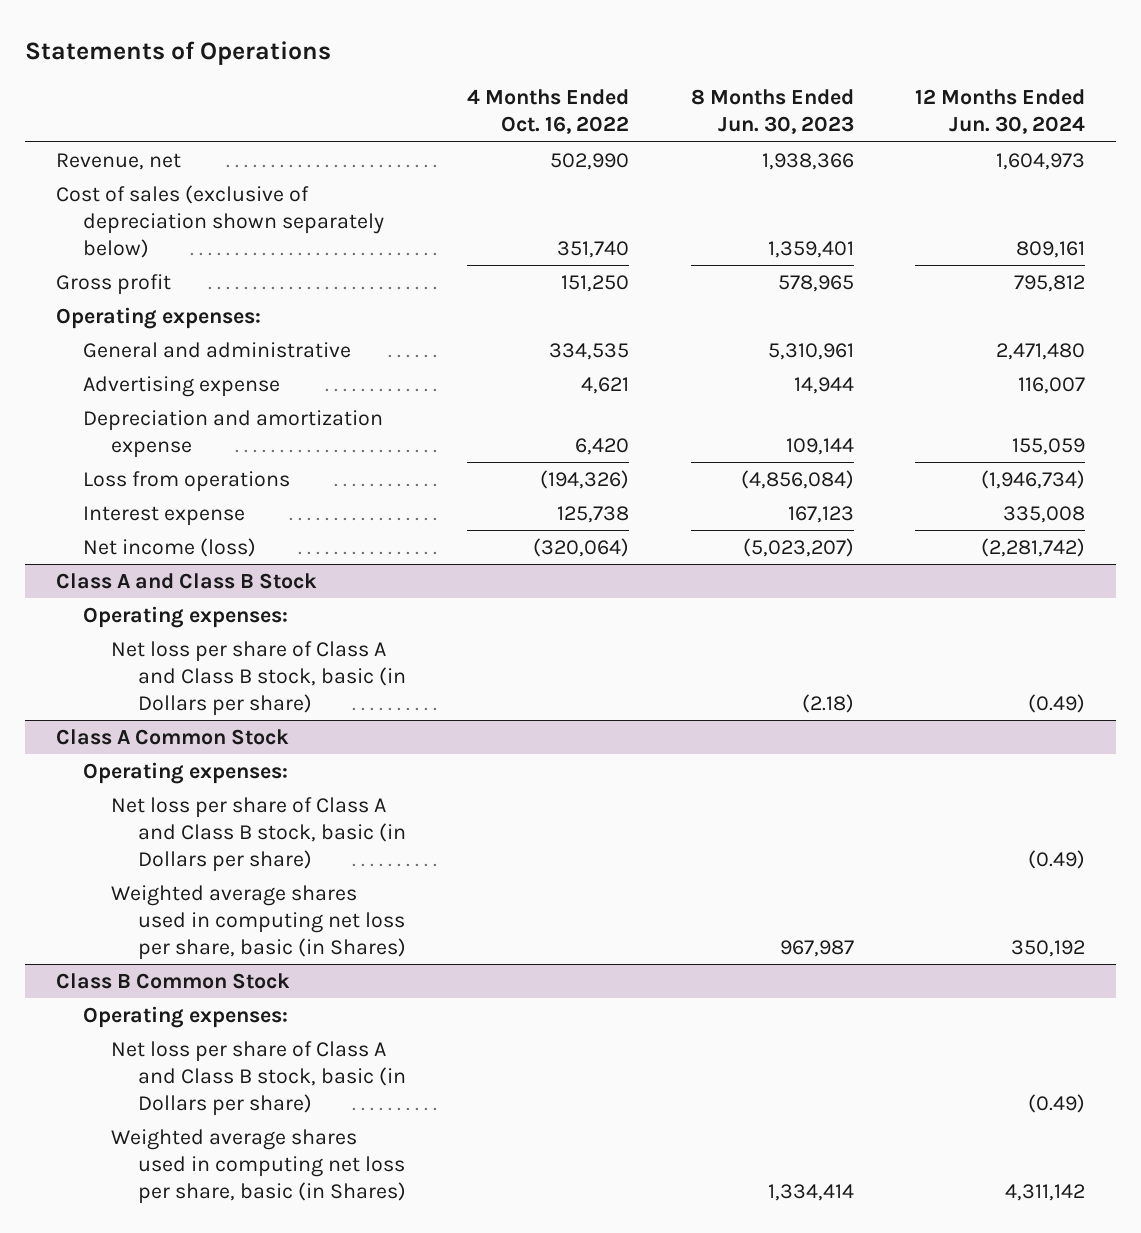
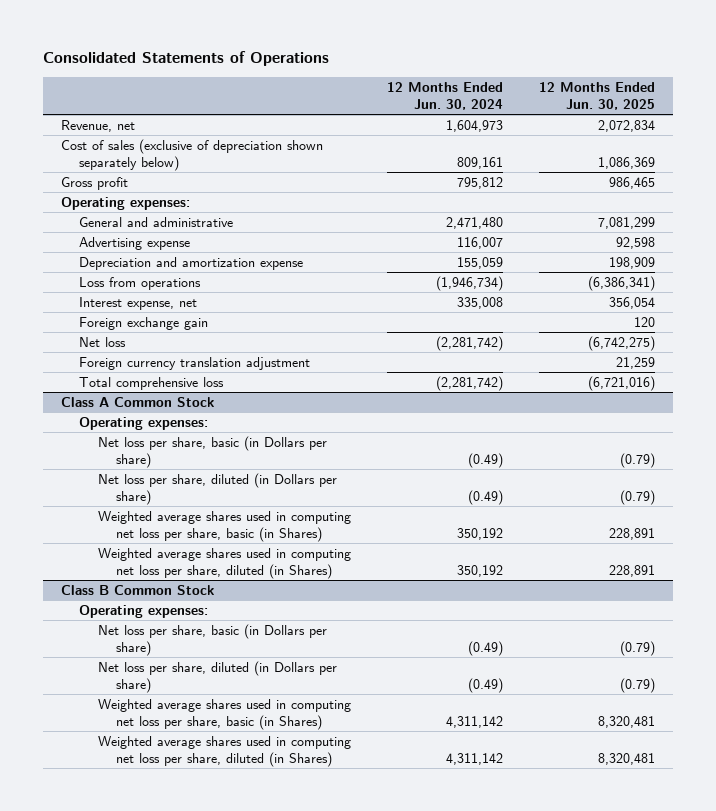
[25,40,332,65] Statements of Operations -> [42,51,329,67] Consolidated Statements of Operations
[467,89,630,135] 4 Months Ended Oct. 16, 2022 -> none
[690,89,854,135] 8 Months Ended Jun. 30, 2023 -> none
none -> [539,81,656,110] 12 Months Ended Jun. 30, 2025
[56,572,318,589] Class A and Class B Stock -> none
[83,605,289,628] Operating expenses: -> none
[110,640,406,716] Net loss per share of Class A and Class B stock, basic (in Dollars per share) -> none
[83,505,246,526] Interest expense -> [79,296,198,310] Interest expense, net
none -> [79,316,209,330] Foreign exchange gain
[83,537,257,557] Net income (loss) -> [79,336,127,347] Net loss
none -> [79,356,311,370] Foreign currency translation adjustment
none -> [79,376,225,390] Total comprehensive loss
[110,796,406,872] Net loss per share of Class A and Class B stock, basic (in Dollars per share) -> [97,435,327,468] Net loss per share, basic (in Dollars per share)
none -> [97,472,337,505] Net loss per share, diluted (in Dollars per share)
none -> [97,547,351,579] Weighted average shares used in computing net loss per share, diluted (in Shares)
[110,1040,406,1116] Net loss per share of Class A and Class B stock, basic (in Dollars per share) -> [97,623,327,656] Net loss per share, basic (in Dollars per share)
none -> [97,660,337,693] Net loss per share, diluted (in Dollars per share)
none -> [97,735,351,767] Weighted average shares used in computing net loss per share, diluted (in Shares)

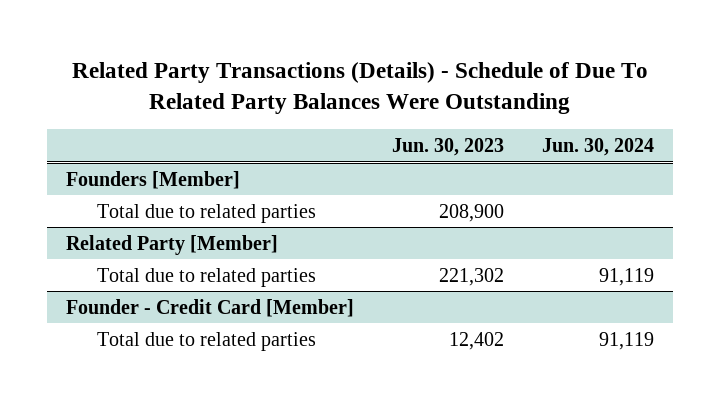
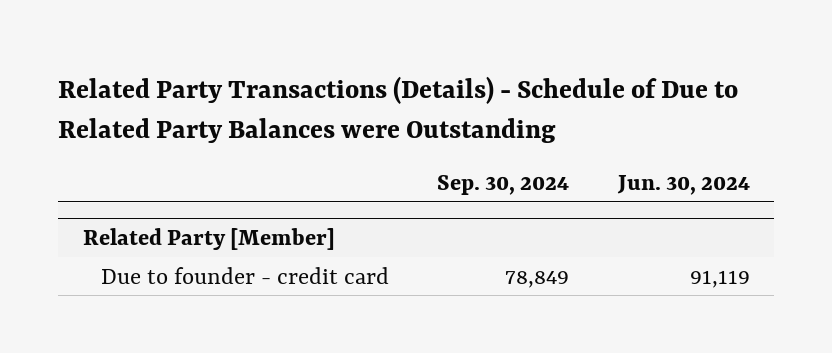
[71,62,648,115] Related Party Transactions (Details) - Schedule of Due To Related Party Balances Were Outstanding -> [58,76,739,143] Related Party Transactions (Details) - Schedule of Due to Related Party Balances were Outstanding
[391,137,504,156] Jun. 30, 2023 -> none
none -> [437,174,570,195] Sep. 30, 2024
[65,170,240,189] Founders [Member] -> none
[97,203,317,223] Total due to related parties -> none
[65,298,354,317] Founder - Credit Card [Member] -> none
[97,331,317,351] Total due to related parties -> none
[97,267,317,287] Total due to related parties -> [100,266,389,284] Due to founder - credit card

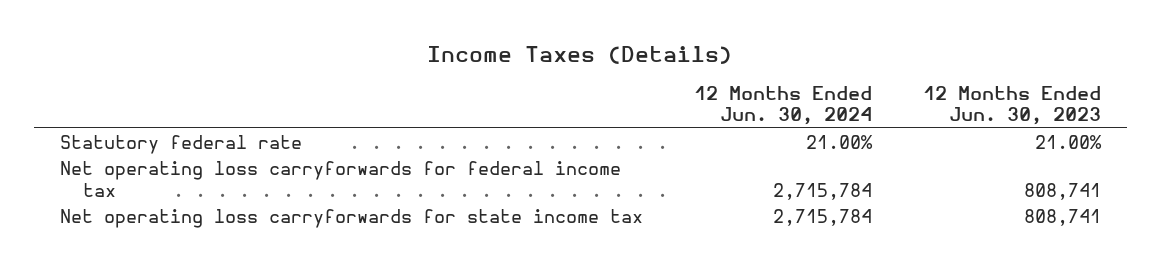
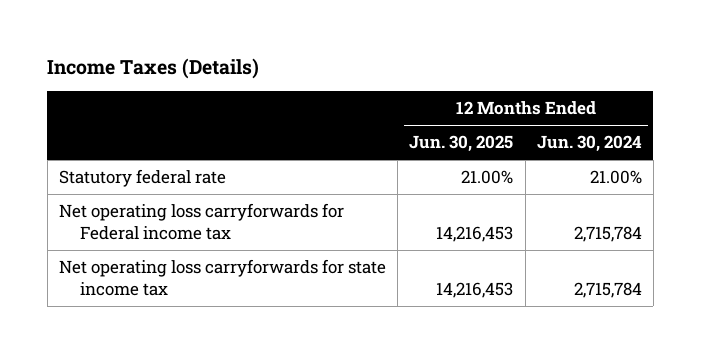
[923,85,1102,126] 12 Months Ended Jun. 30, 2023 -> none
none -> [409,135,514,153] Jun. 30, 2025
[59,160,621,197] Net operating loss carryforwards for federal income tax -> [58,203,344,240] Net operating loss carryforwards for Federal income tax

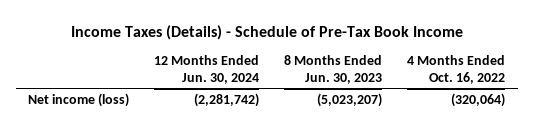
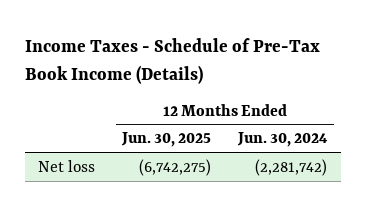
[70,24,463,40] Income Taxes (Details) - Schedule of Pre-Tax Book Income -> [24,38,320,84] Income Taxes - Schedule of Pre-Tax Book Income (Details)
[284,54,383,85] 8 Months Ended Jun. 30, 2023 -> none
[407,54,506,85] 4 Months Ended Oct. 16, 2022 -> none
none -> [121,132,212,148] Jun. 30, 2025
[28,92,130,107] Net income (loss) -> [38,159,96,172] Net loss

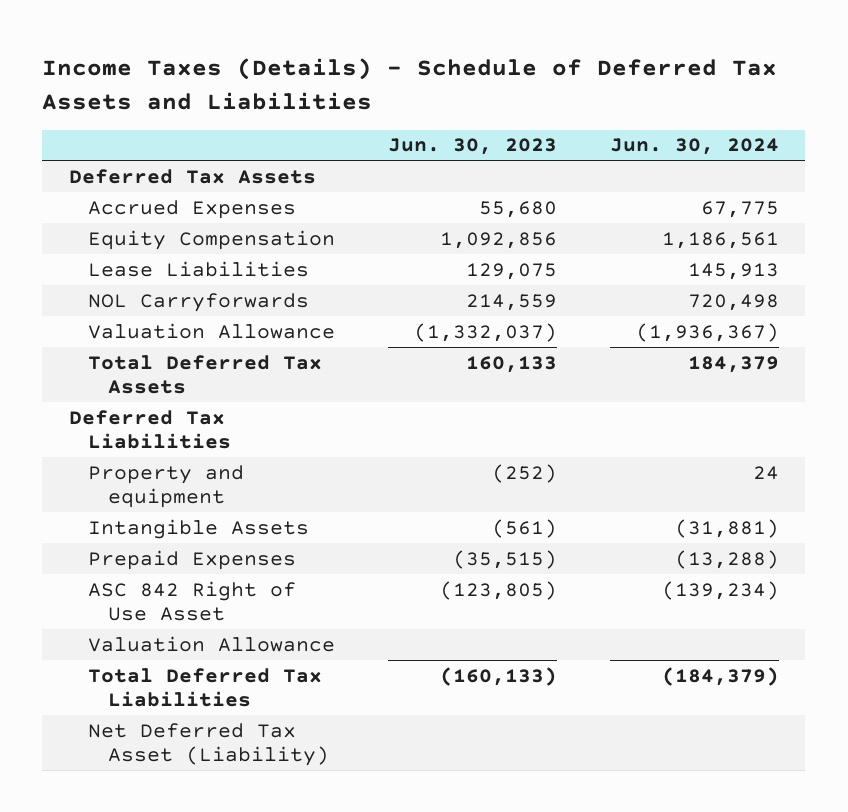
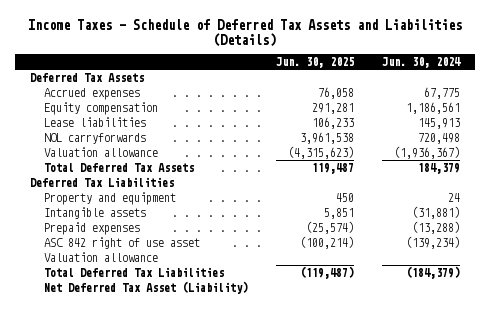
[42,58,778,110] Income Taxes (Details) - Schedule of Deferred Tax Assets and Liabilities -> [27,19,462,47] Income Taxes - Schedule of Deferred Tax Assets and Liabilities (Details)
[388,138,558,156] Jun. 30, 2023 -> none
none -> [276,57,355,69] Jun. 30, 2025
[88,199,297,219] Accrued Expenses -> [43,87,140,100] Accrued expenses
[88,229,336,250] Equity Compensation -> [43,101,158,115] Equity compensation
[88,260,310,277] Lease Liabilities -> [43,116,146,127] Lease liabilities
[88,292,310,312] NOL Carryforwards -> [43,132,146,144] NOL carryforwards
[88,322,336,339] Valuation Allowance -> [43,146,158,157] Valuation allowance
[88,518,310,539] Intangible Assets -> [43,206,146,219] Intangible assets
[88,549,297,570] Prepaid Expenses -> [43,221,140,235] Prepaid expenses
[88,580,297,622] ASC 842 Right of Use Asset -> [43,236,200,249] ASC 842 right of use asset
[88,635,336,652] Valuation Allowance -> [43,251,158,262] Valuation allowance

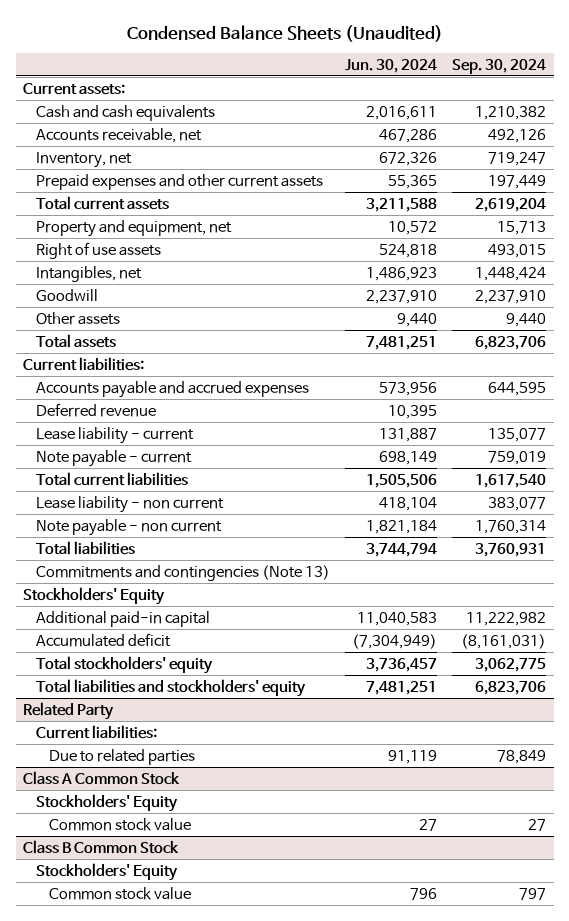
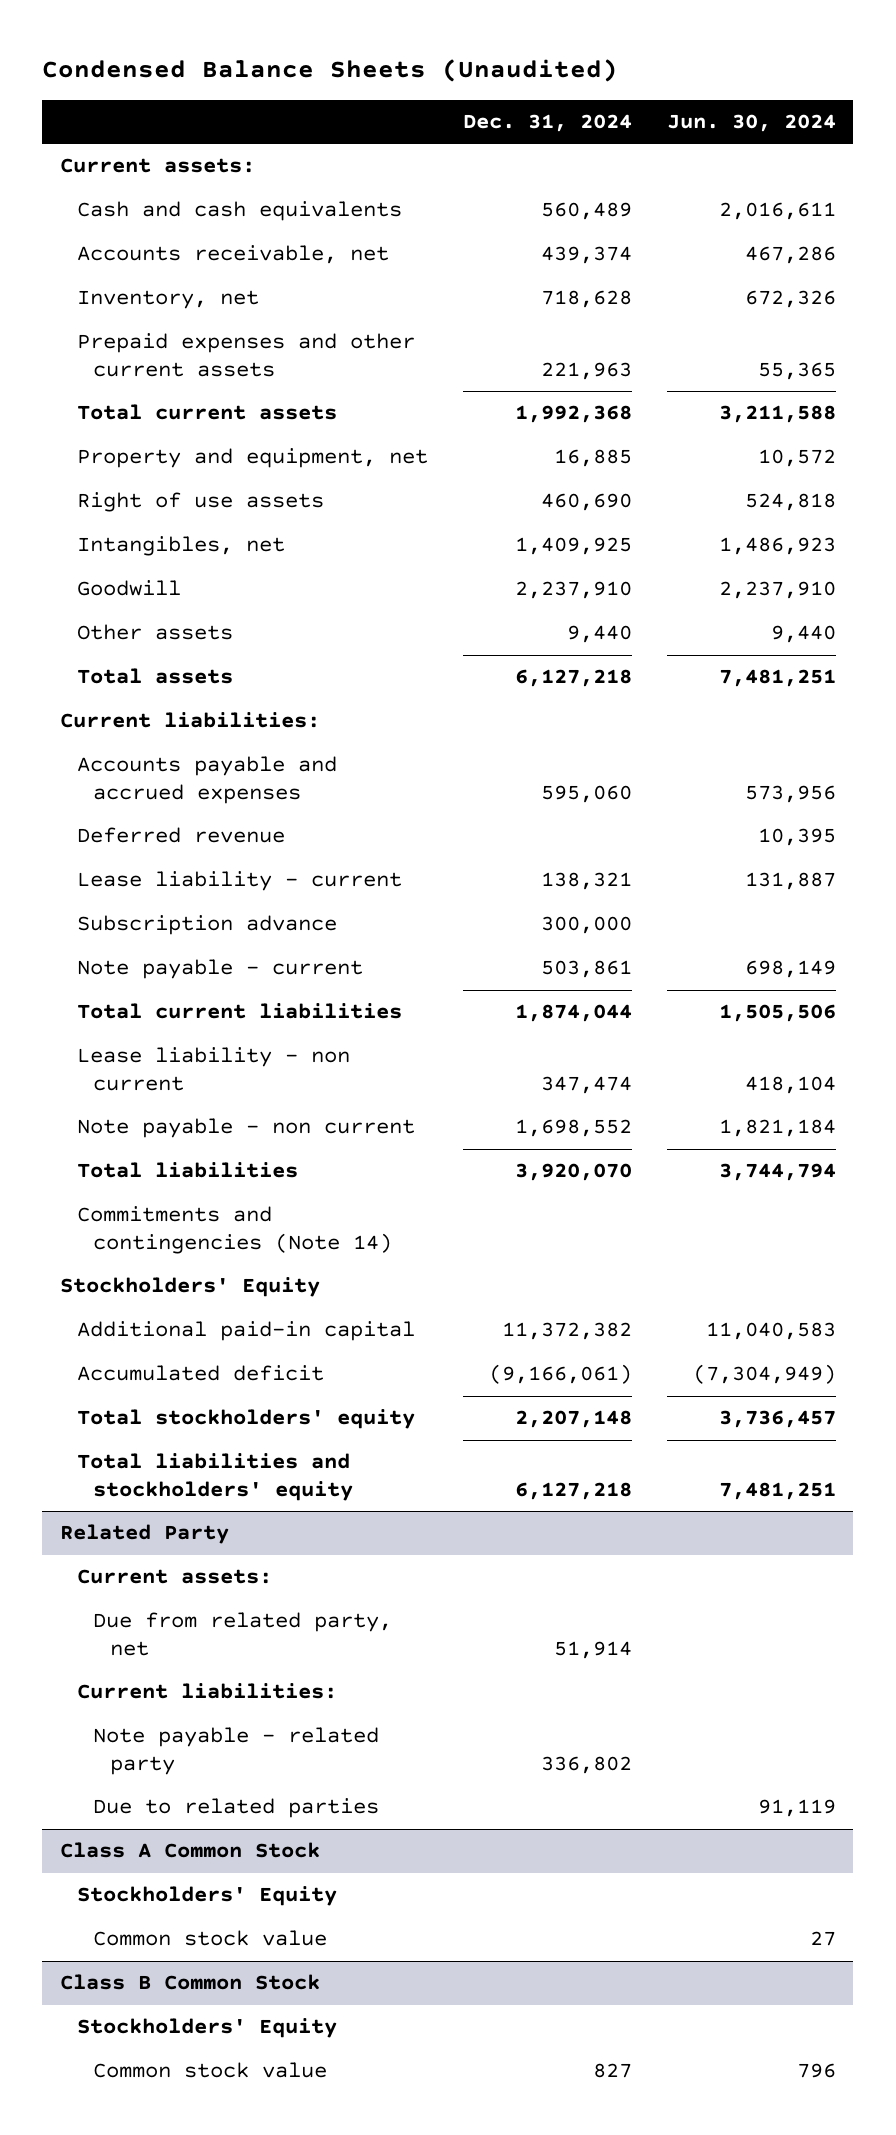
[452,58,547,74] Sep. 30, 2024 -> none
none -> [462,114,632,133] Dec. 31, 2024
none -> [76,915,337,936] Subscription advance
[36,564,331,581] Commitments and contingencies (Note 13) -> [76,1206,393,1254] Commitments and contingencies (Note 14)
none -> [76,1569,272,1585] Current assets:
none -> [93,1612,393,1656] Due from related party, net
none -> [93,1727,380,1775] Note payable - related party

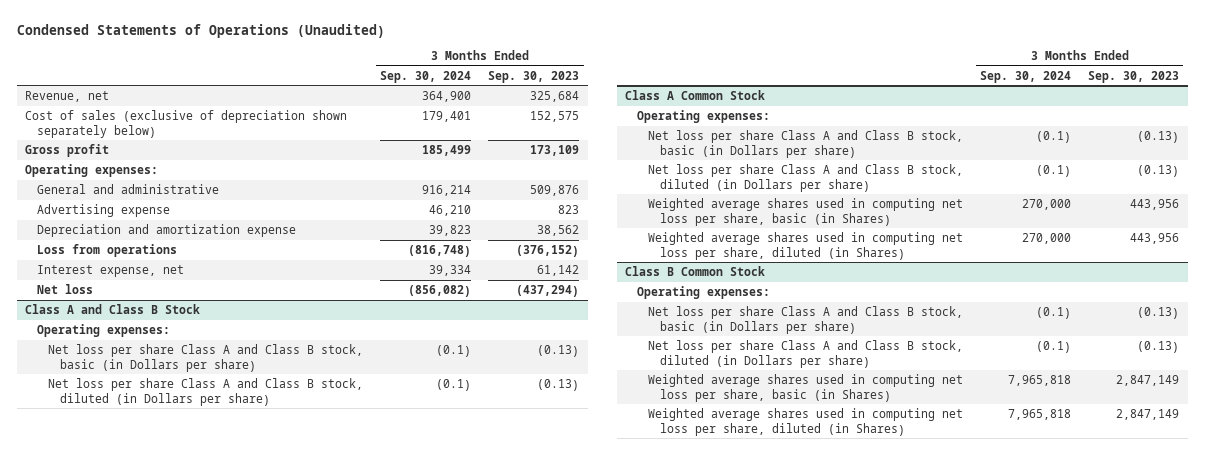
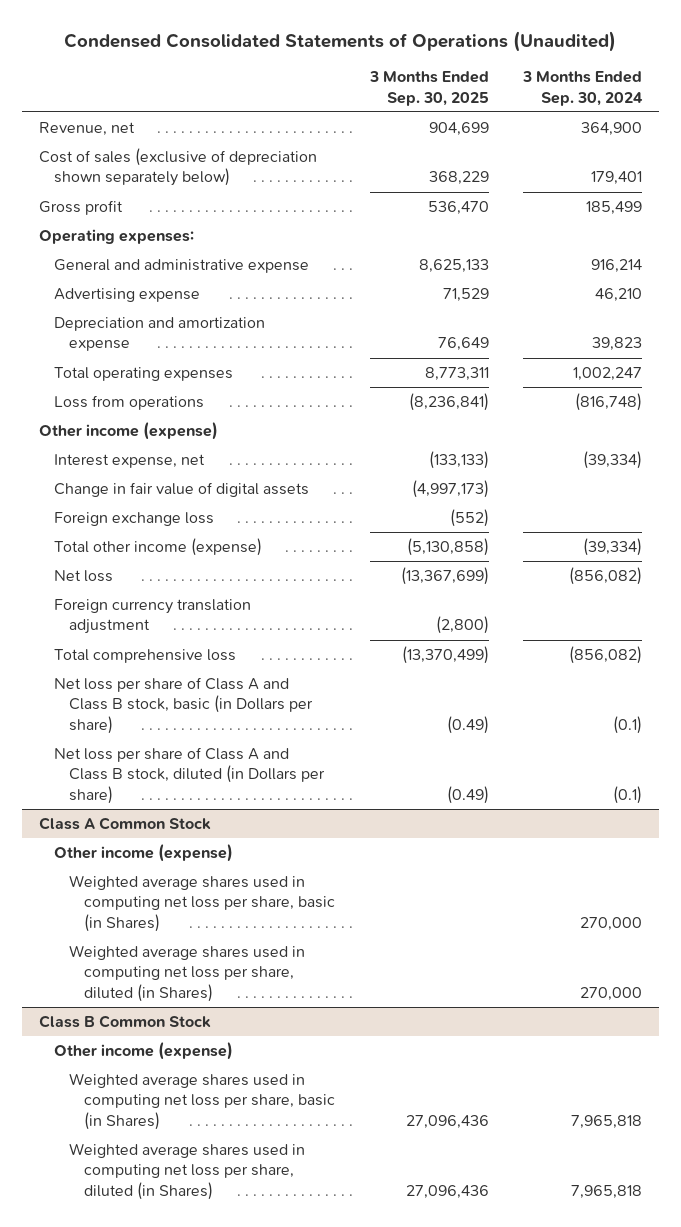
[16,23,385,38] Condensed Statements of Operations (Unaudited) -> [64,30,617,52] Condensed Consolidated Statements of Operations (Unaudited)
[488,70,580,83] Sep. 30, 2023 -> none
none -> [368,71,489,106] 3 Months Ended Sep. 30, 2025
[36,183,219,194] General and administrative -> [54,258,310,273] General and administrative expense
none -> [54,366,234,381] Total operating expenses
none -> [38,421,218,440] Other income (expense)
[429,264,472,276] 39,334 -> [582,450,642,469] (39,334)
none -> [54,481,310,497] Change in fair value of digital assets
none -> [54,511,215,526] Foreign exchange loss
none -> [54,537,263,556] Total other income (expense)
[25,303,201,314] Class A and Class B Stock -> none
[36,323,170,337] Operating expenses: -> none
none -> [54,598,252,635] Foreign currency translation adjustment
none -> [54,648,237,663] Total comprehensive loss
[48,343,364,372] Net loss per share Class A and Class B stock, basic (in Dollars per share) -> [54,676,314,734] Net loss per share of Class A and Class B stock, basic (in Dollars per share)
[48,377,364,406] Net loss per share Class A and Class B stock, diluted (in Dollars per share) -> [54,746,326,804] Net loss per share of Class A and Class B stock, diluted (in Dollars per share)
[636,109,770,123] Operating expenses: -> none
[648,129,964,158] Net loss per share Class A and Class B stock, basic (in Dollars per share) -> none
[648,163,964,192] Net loss per share Class A and Class B stock, diluted (in Dollars per share) -> none
none -> [54,843,234,862] Other income (expense)
[636,285,770,299] Operating expenses: -> none
[648,305,964,334] Net loss per share Class A and Class B stock, basic (in Dollars per share) -> none
[648,339,964,368] Net loss per share Class A and Class B stock, diluted (in Dollars per share) -> none
none -> [54,1041,234,1060] Other income (expense)

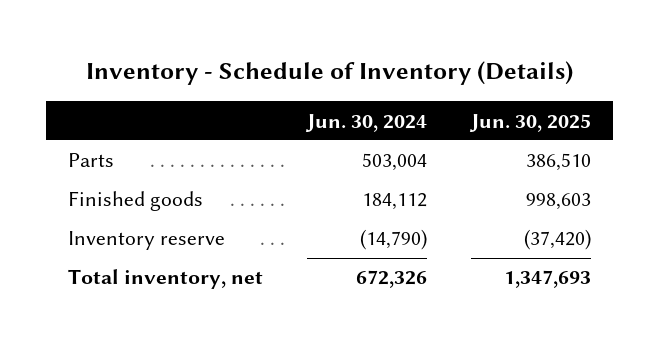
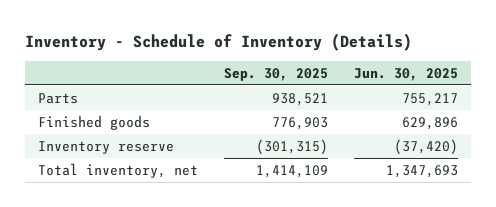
[305,113,428,132] Jun. 30, 2024 -> none
none -> [224,67,329,81] Sep. 30, 2025
[526,153,592,172] 386,510 -> [401,92,458,106] 755,217
[526,193,592,211] 998,603 -> [401,116,458,130] 629,896

